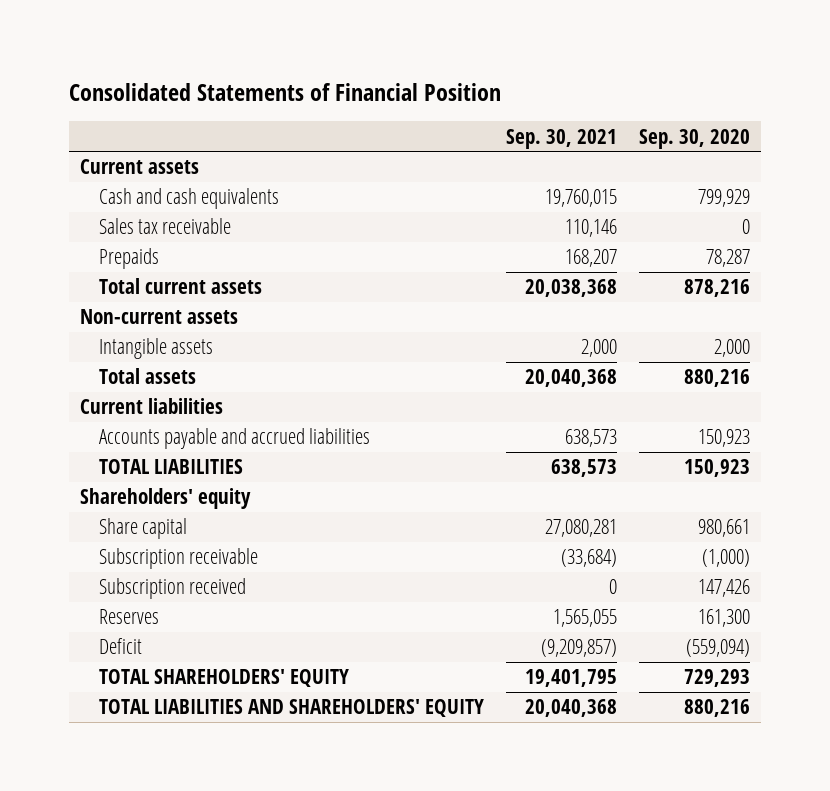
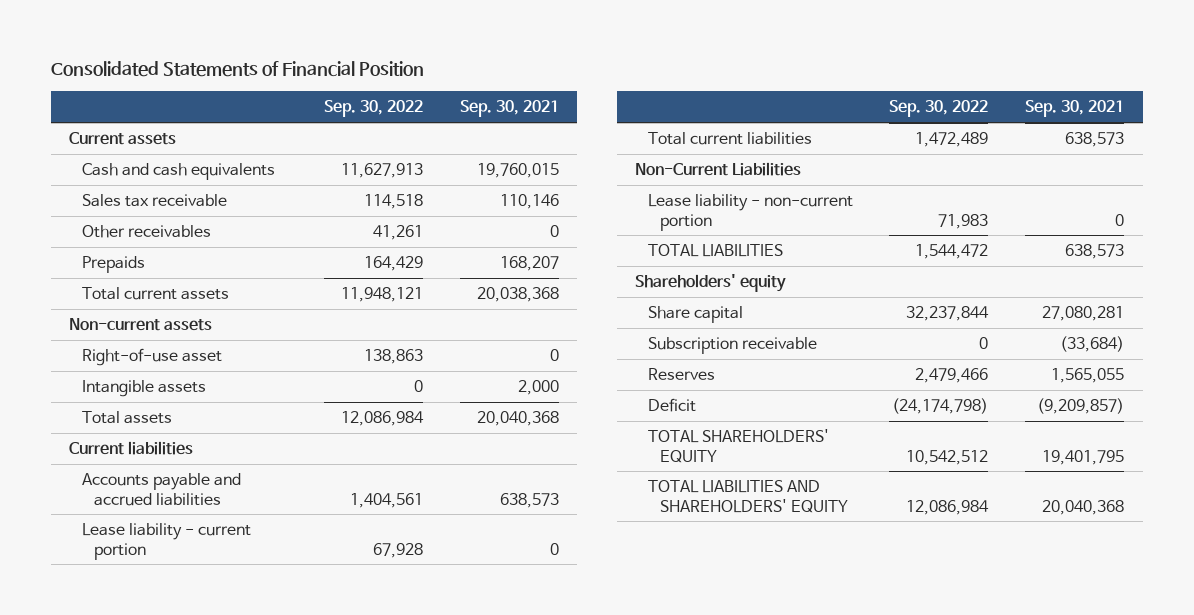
[638,128,750,149] Sep. 30, 2020 -> none
none -> [323,100,423,118] Sep. 30, 2022
none -> [81,225,211,239] Other receivables
none -> [81,348,222,367] Right-of-use asset
none -> [81,523,251,560] Lease liability - current portion
none -> [647,132,812,146] Total current liabilities
none -> [635,162,802,177] Non-Current Liabilities
none -> [647,194,853,231] Lease liability - non-current portion
[99,578,247,600] Subscription received -> none

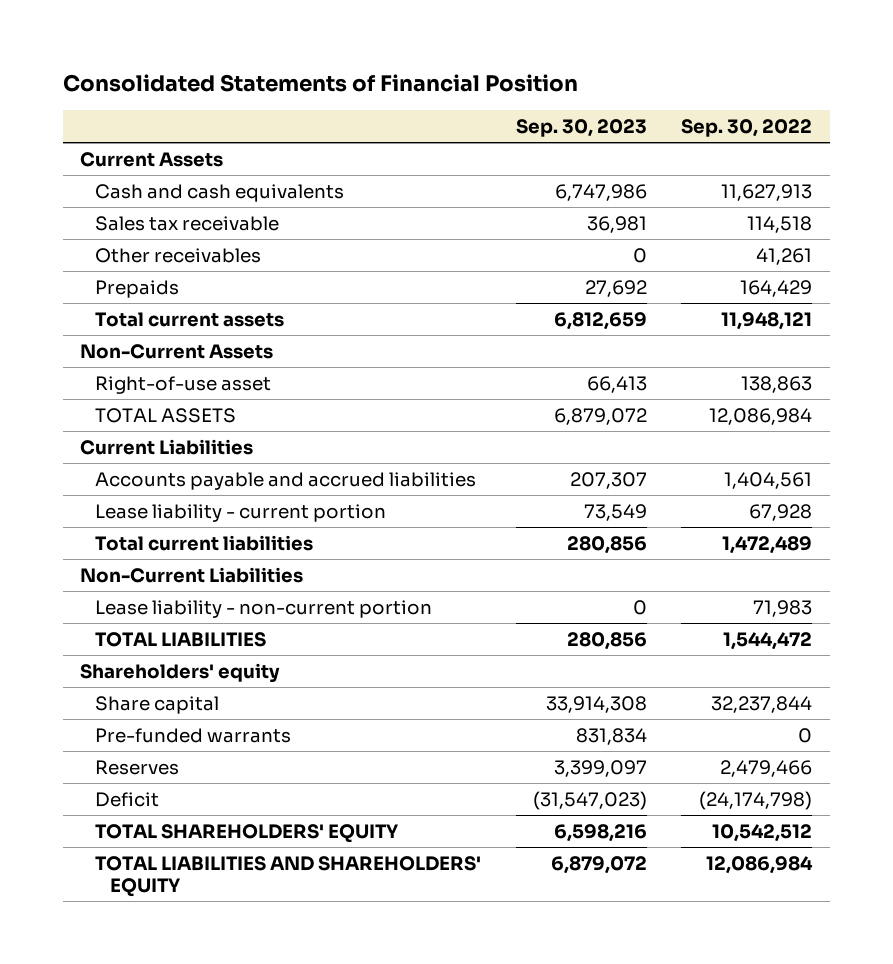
[459,100,559,118] Sep. 30, 2021 -> none
none -> [515,118,647,137] Sep. 30, 2023
[69,132,177,146] Current assets -> [80,151,224,167] Current Assets
[69,318,213,332] Non-current assets -> [80,343,274,359] Non-Current Assets
[81,380,206,398] Intangible assets -> none
[81,411,172,425] Total assets -> [94,407,236,423] TOTAL ASSETS
[69,441,194,456] Current liabilities -> [80,438,254,455] Current Liabilities
[647,337,817,355] Subscription receivable -> none
none -> [94,727,291,743] Pre-funded warrants

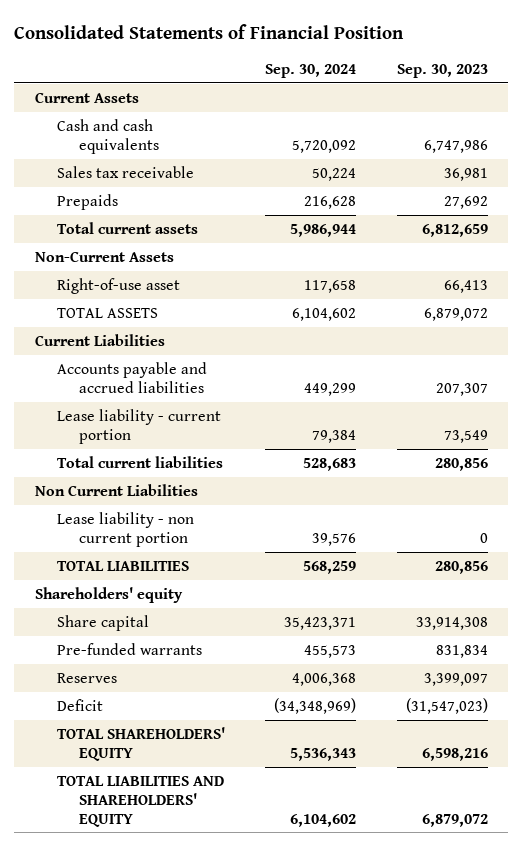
[681,118,813,137] Sep. 30, 2022 -> none
none -> [265,63,357,78] Sep. 30, 2024
[94,247,261,263] Other receivables -> none
[80,566,304,583] Non-Current Liabilities -> [34,483,198,496] Non Current Liabilities
[94,599,432,618] Lease liability - non-current portion -> [56,511,194,547] Lease liability - non current portion

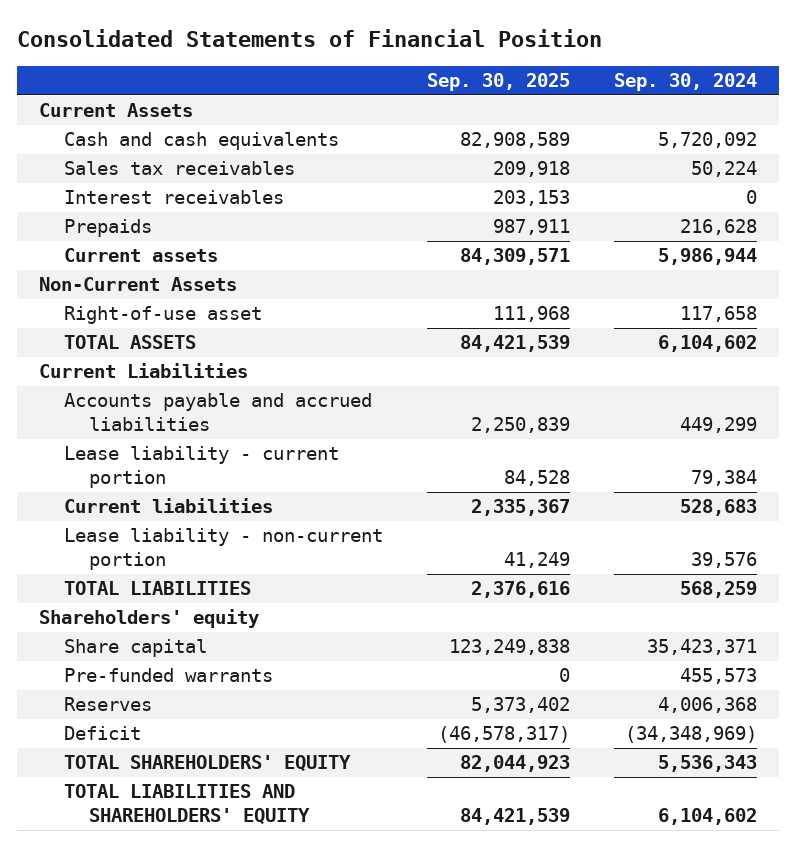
[396,63,488,78] Sep. 30, 2023 -> none
none -> [427,73,571,92] Sep. 30, 2025
[56,165,194,178] Sales tax receivable -> [64,161,296,176] Sales tax receivables
none -> [64,190,285,205] Interest receivables
[56,221,198,234] Total current assets -> [64,248,219,263] Current assets
[34,483,198,496] Non Current Liabilities -> none
[56,455,223,468] Total current liabilities -> [64,498,274,514] Current liabilities
[56,511,194,547] Lease liability - non current portion -> [64,528,384,571] Lease liability - non-current portion

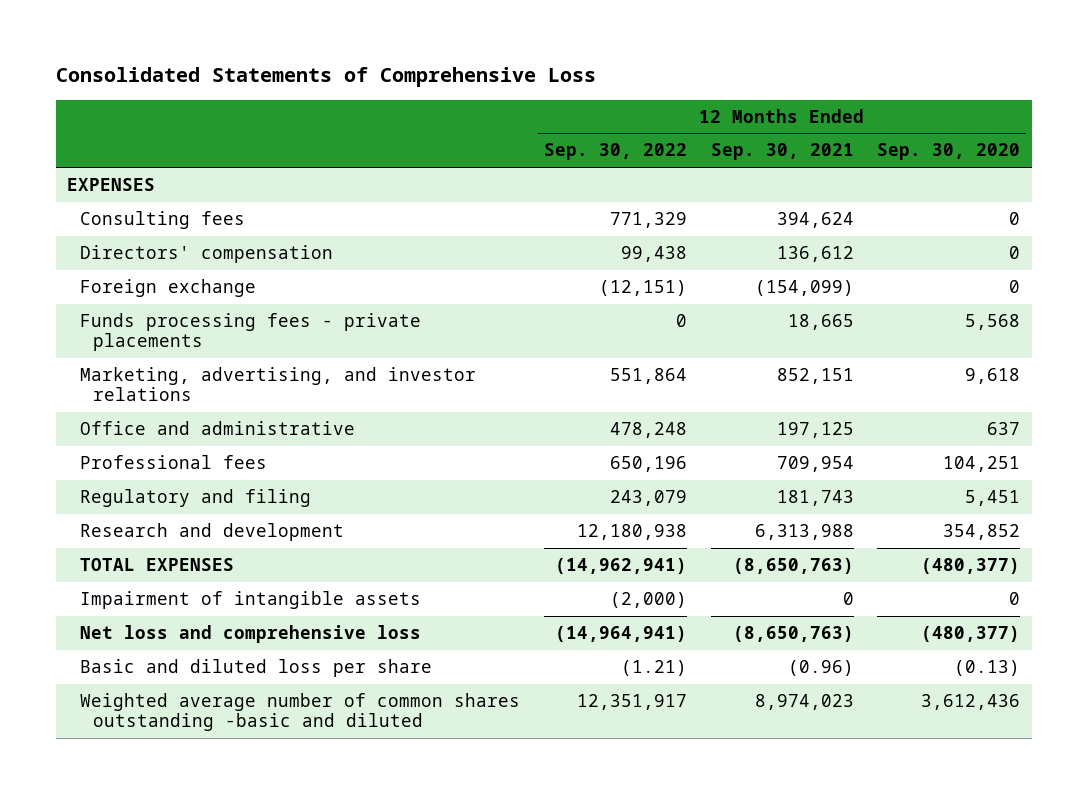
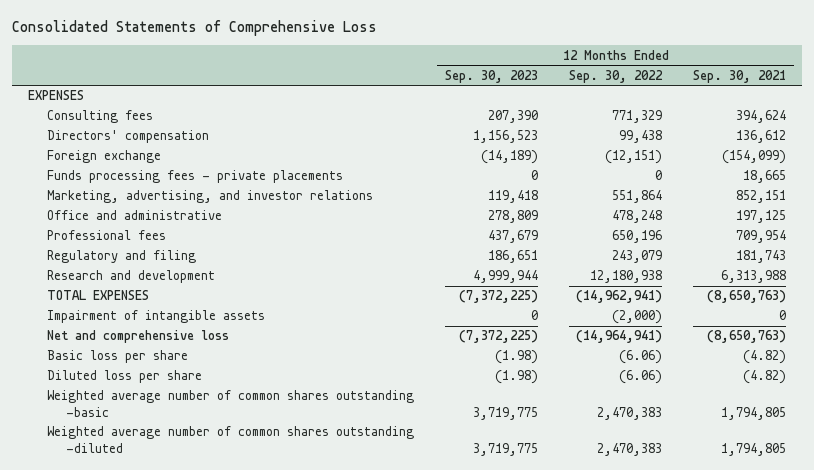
[877,143,1021,161] Sep. 30, 2020 -> none
none -> [444,69,538,83] Sep. 30, 2023
[80,625,422,644] Net loss and comprehensive loss -> [46,330,229,344] Net and comprehensive loss
none -> [46,350,188,364] Basic loss per share
[80,659,433,678] Basic and diluted loss per share -> [46,370,202,384] Diluted loss per share
[620,660,687,677] (1.21) -> [619,370,663,385] (6.06)
[787,660,854,677] (0.96) -> [743,370,787,385] (4.82)
[80,693,521,732] Weighted average number of common shares outstanding -basic and diluted -> [46,390,414,417] Weighted average number of common shares outstanding -basic
[576,694,687,711] 12,351,917 -> [597,406,663,420] 2,470,383
[754,694,854,711] 8,974,023 -> [721,406,787,420] 1,794,805
none -> [46,426,414,453] Weighted average number of common shares outstanding -diluted

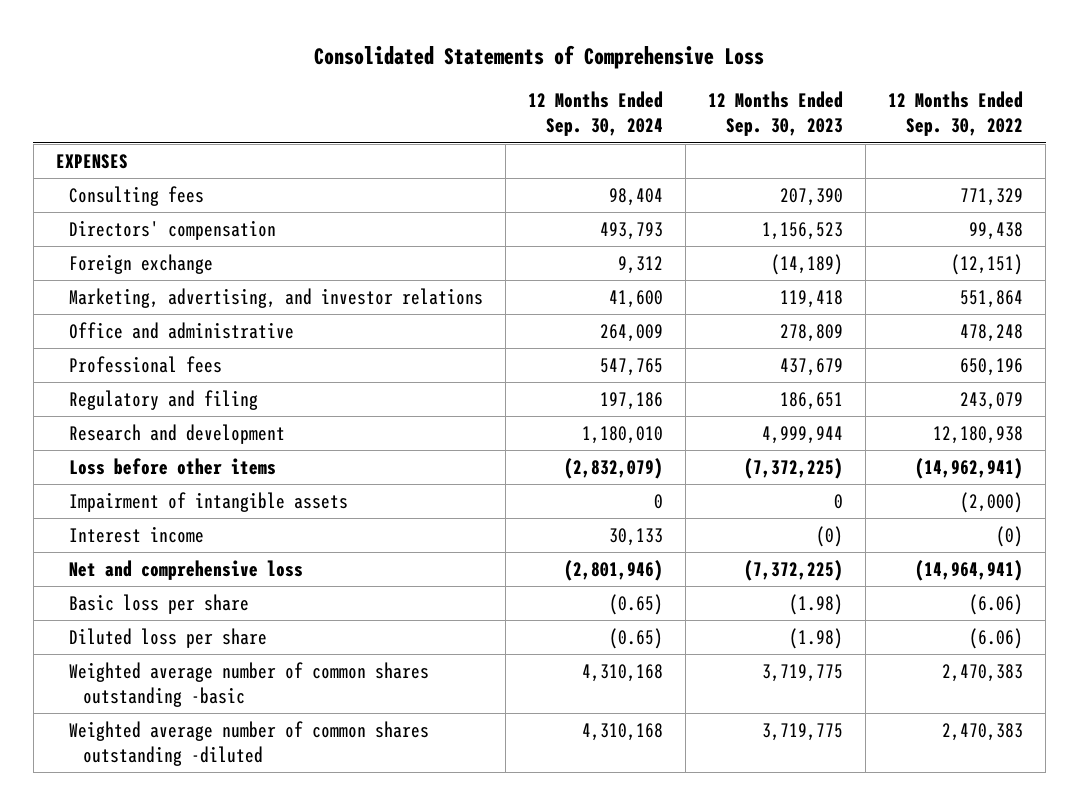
[693,69,787,83] Sep. 30, 2021 -> none
none -> [528,91,664,137] 12 Months Ended Sep. 30, 2024
[46,170,343,184] Funds processing fees - private placements -> none
[46,290,149,301] TOTAL EXPENSES -> [69,457,277,475] Loss before other items
none -> [69,525,205,543] Interest income

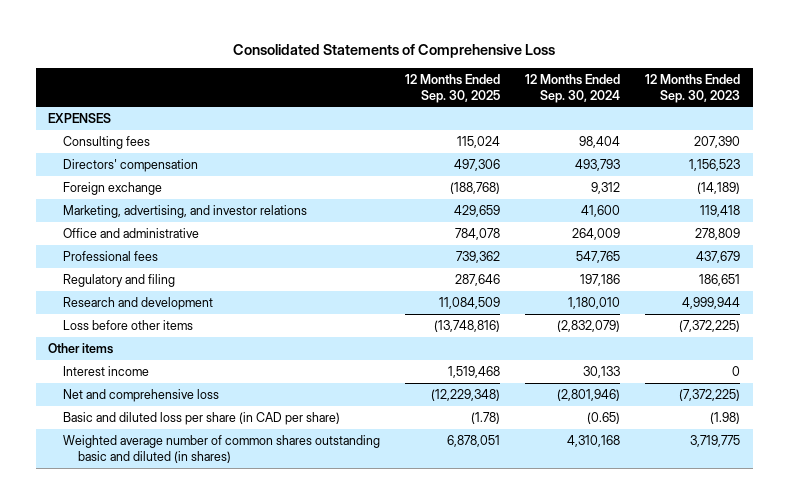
[888,91,1024,137] 12 Months Ended Sep. 30, 2022 -> none
none -> [405,73,501,103] 12 Months Ended Sep. 30, 2025
[69,491,349,512] Impairment of intangible assets -> none
none -> [48,342,114,354] Other items
[816,525,844,547] (0) -> [732,365,741,376] 0
[69,627,268,648] Diluted loss per share -> none
[69,720,430,767] Weighted average number of common shares outstanding -diluted -> none
[69,593,250,614] Basic loss per share -> [63,411,341,425] Basic and diluted loss per share (in CAD per share)
[69,661,430,708] Weighted average number of common shares outstanding -basic -> [63,434,381,464] Weighted average number of common shares outstanding basic and diluted (in shares)

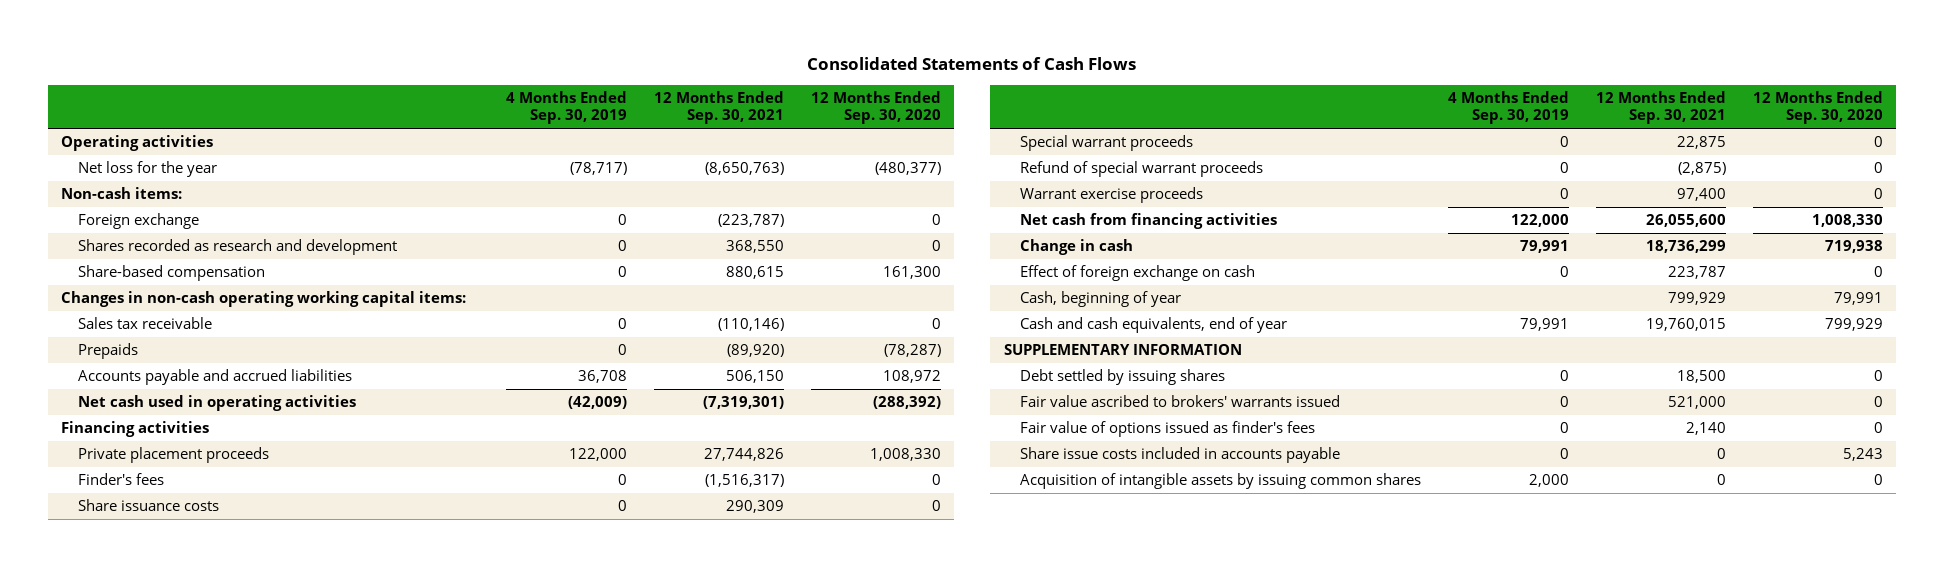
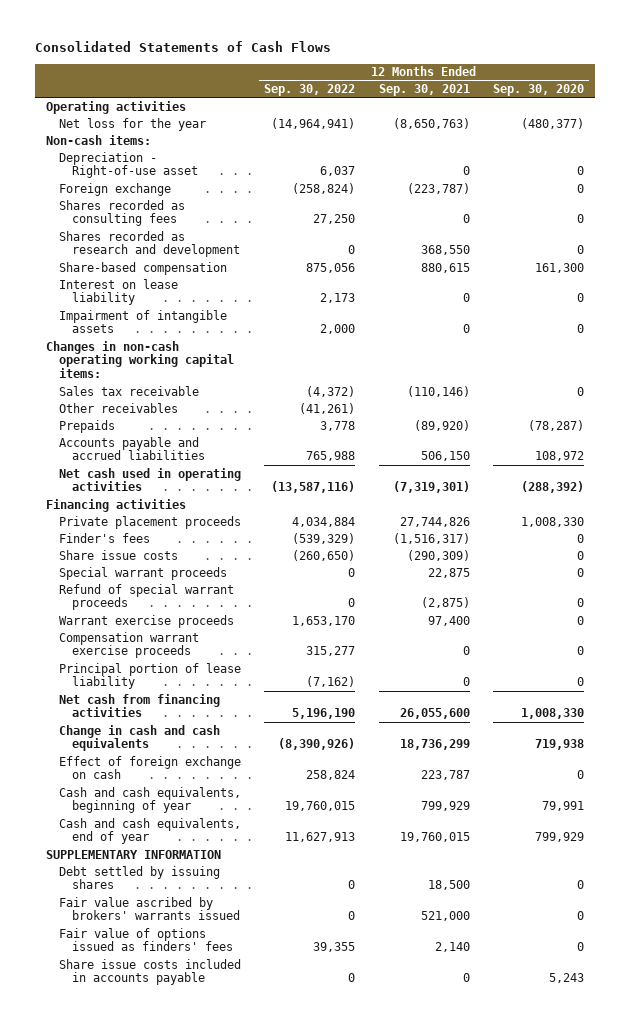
[505,90,627,125] 4 Months Ended Sep. 30, 2019 -> none
none -> [264,83,356,96] Sep. 30, 2022
none -> [59,151,199,179] Depreciation - Right-of-use asset
none -> [59,199,186,227] Shares recorded as consulting fees
none -> [59,278,179,306] Interest on lease liability
none -> [59,309,228,334] Impairment of intangible assets
none -> [59,402,179,413] Other receivables
[77,499,219,512] Share issuance costs -> [59,549,179,560] Share issue costs
[725,500,784,514] 290,309 -> [406,549,470,561] (290,309)
none -> [59,631,200,659] Compensation warrant exercise proceeds
none -> [59,662,242,690] Principal portion of lease liability
[1019,239,1133,256] Change in cash -> [59,724,221,752] Change in cash and cash equivalents
[1019,291,1181,308] Cash, beginning of year -> [59,786,242,814] Cash and cash equivalents, beginning of year
[1019,395,1340,408] Fair value ascribed to brokers' warrants issued -> [59,896,241,921] Fair value ascribed by brokers' warrants issued
[1019,421,1315,438] Fair value of options issued as finder's fees -> [59,927,234,952] Fair value of options issued as finders' fees
[1019,473,1421,490] Acquisition of intangible assets by issuing common shares -> none

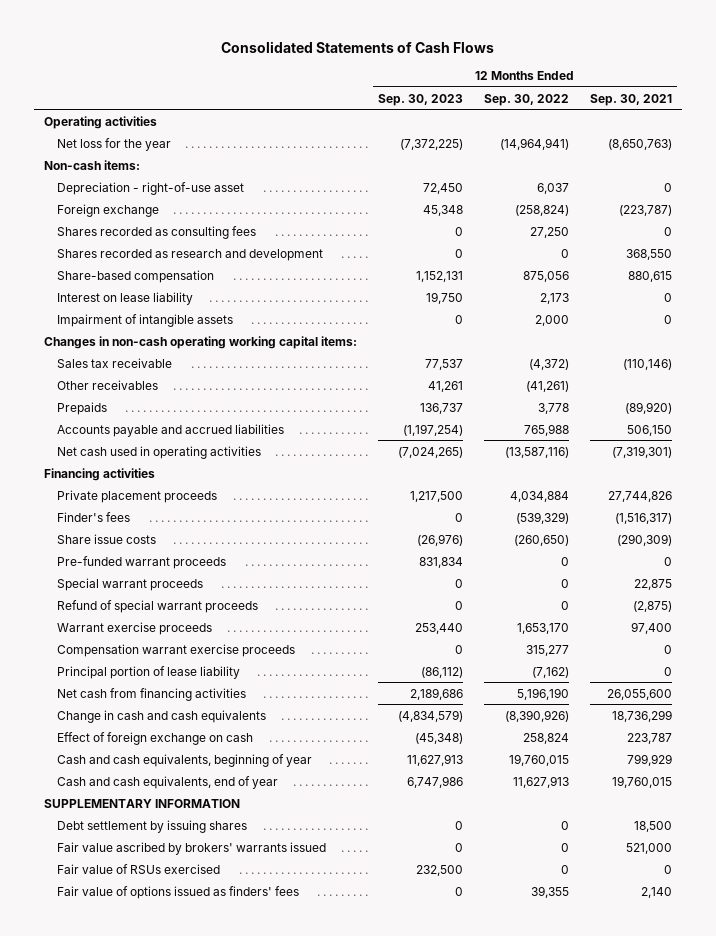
[492,83,584,96] Sep. 30, 2020 -> none
none -> [378,93,464,106] Sep. 30, 2023
[59,151,199,179] Depreciation - Right-of-use asset -> [56,181,244,195] Depreciation - right-of-use asset
none -> [56,555,226,569] Pre-funded warrant proceeds
[59,865,221,890] Debt settled by issuing shares -> [56,819,247,833] Debt settlement by issuing shares
none -> [56,863,220,874] Fair value of RSUs exercised
[59,958,242,986] Share issue costs included in accounts payable -> none

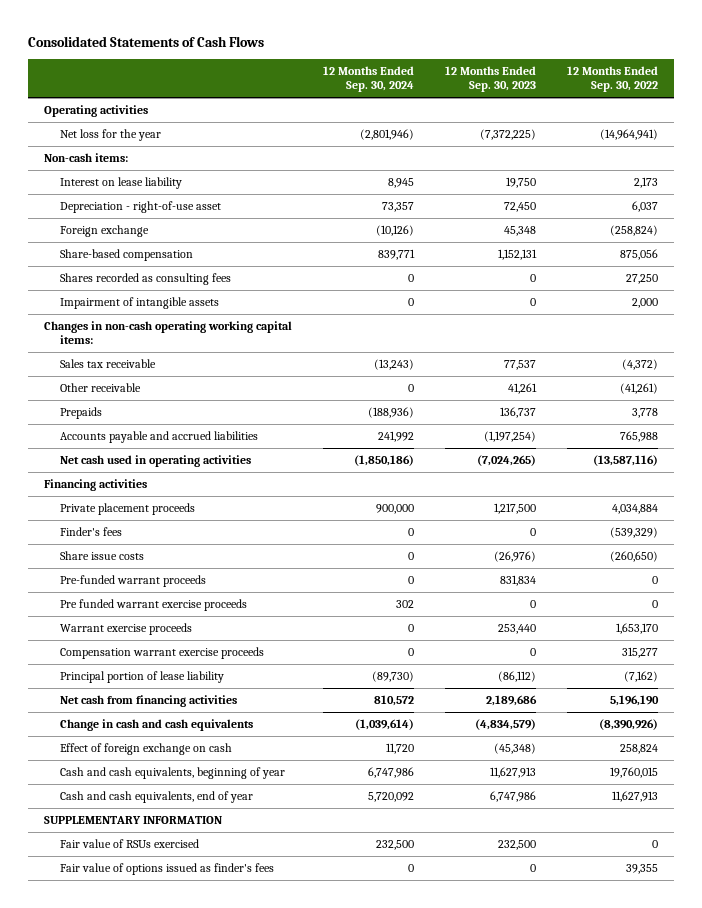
[589,93,672,106] Sep. 30, 2021 -> none
none -> [322,66,414,93] 12 Months Ended Sep. 30, 2024
[56,291,193,305] Interest on lease liability -> [59,176,182,189] Interest on lease liability
[56,248,323,261] Shares recorded as research and development -> none
[56,225,256,239] Shares recorded as consulting fees -> [59,272,231,285] Shares recorded as consulting fees
[56,379,158,390] Other receivables -> [59,382,141,392] Other receivable
[56,577,203,591] Special warrant proceeds -> none
[56,599,258,613] Refund of special warrant proceeds -> none
none -> [59,598,247,611] Pre funded warrant exercise proceeds
[56,819,247,833] Debt settlement by issuing shares -> none
[56,841,326,855] Fair value ascribed by brokers' warrants issued -> none
[56,885,299,899] Fair value of options issued as finders' fees -> [59,862,274,875] Fair value of options issued as finder's fees

